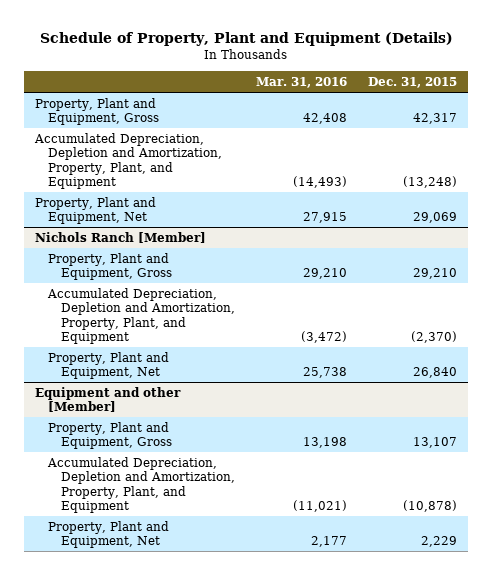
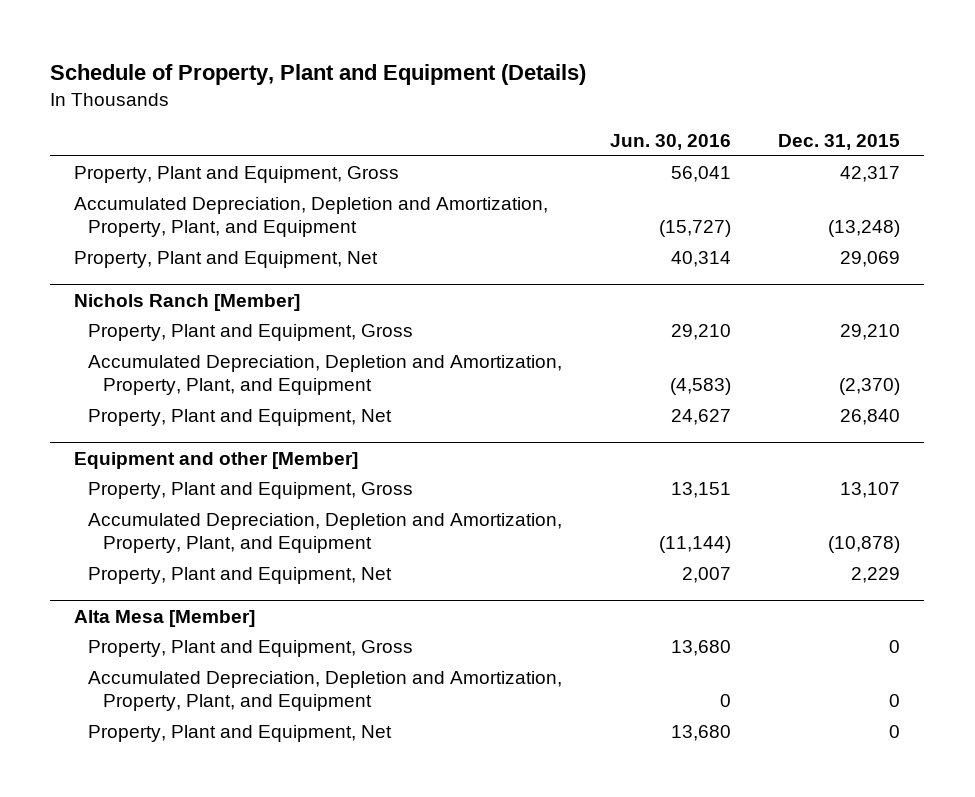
[255,77,347,89] Mar. 31, 2016 -> none
none -> [609,133,731,150] Jun. 30, 2016
none -> [74,609,256,627] Alta Mesa [Member]
none -> [88,639,414,657] Property, Plant and Equipment, Gross
none -> [88,670,563,712] Accumulated Depreciation, Depletion and Amortization, Property, Plant, and Equipment
none -> [88,724,393,742] Property, Plant and Equipment, Net

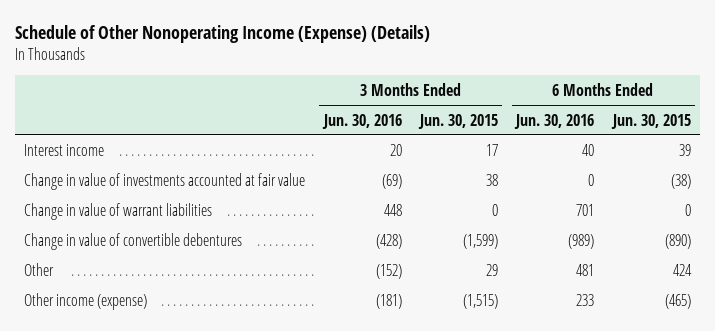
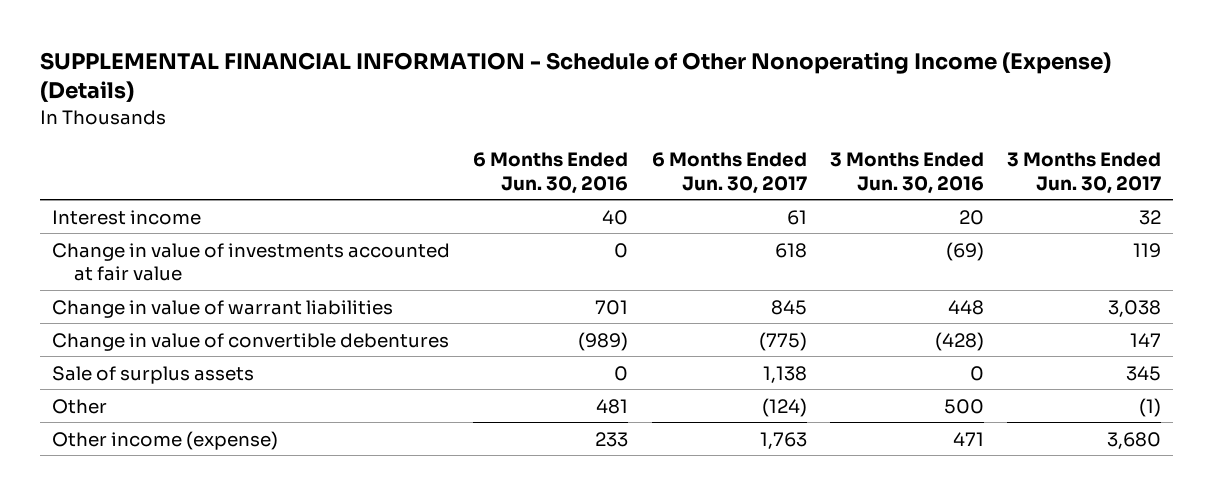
[14,24,430,43] Schedule of Other Nonoperating Income (Expense) (Details) -> [40,52,1112,103] SUPPLEMENTAL FINANCIAL INFORMATION - Schedule of Other Nonoperating Income (Expense) (Details)
[417,113,498,129] Jun. 30, 2015 -> none
[610,113,691,129] Jun. 30, 2015 -> none
none -> [651,152,807,194] 6 Months Ended Jun. 30, 2017
none -> [1007,152,1162,194] 3 Months Ended Jun. 30, 2017
none -> [51,365,254,384] Sale of surplus assets
[375,264,402,280] (152) -> [944,398,985,414] 500
[375,294,402,310] (181) -> [953,431,985,446] 471

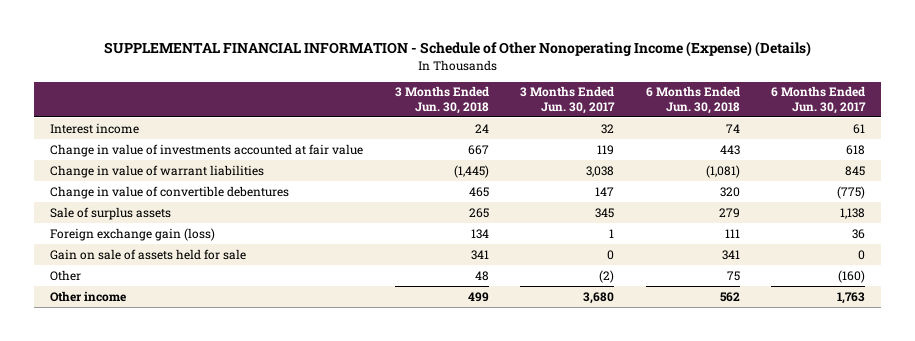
[473,152,629,194] 6 Months Ended Jun. 30, 2016 -> none
[830,152,985,194] 3 Months Ended Jun. 30, 2016 -> none
none -> [394,86,489,114] 3 Months Ended Jun. 30, 2018
none -> [645,86,740,114] 6 Months Ended Jun. 30, 2018
none -> [50,227,216,241] Foreign exchange gain (loss)
none -> [50,248,247,260] Gain on sale of assets held for sale
[761,397,807,417] (124) -> [838,269,866,283] (160)
[1139,397,1162,417] (1) -> [599,269,615,283] (2)
[51,430,278,450] Other income (expense) -> [50,290,127,302] Other income

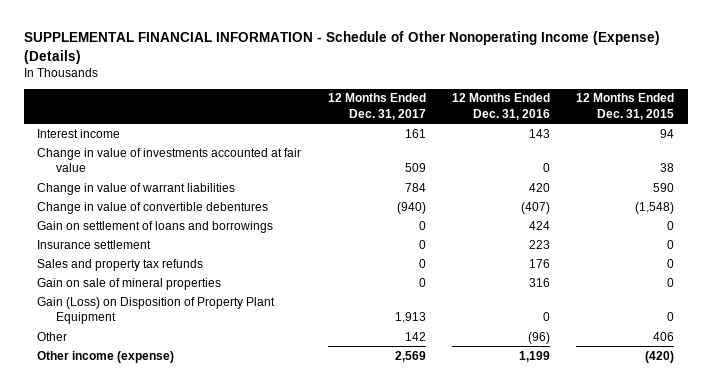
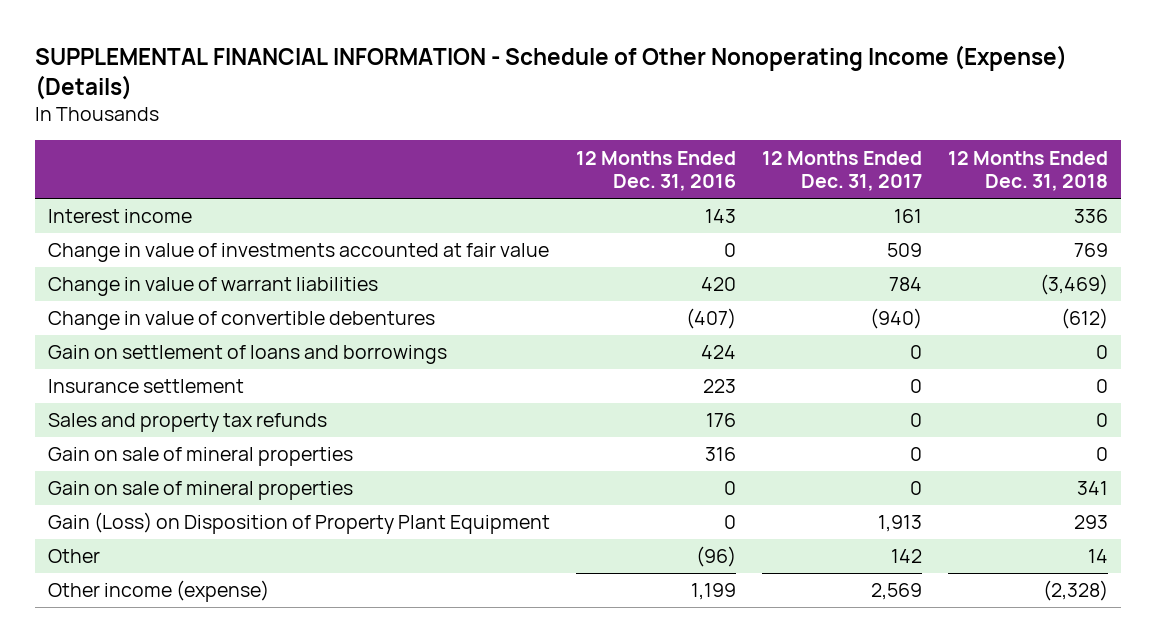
[576,93,675,120] 12 Months Ended Dec. 31, 2015 -> none
none -> [947,150,1108,192] 12 Months Ended Dec. 31, 2018
none -> [47,481,353,501] Gain on sale of mineral properties

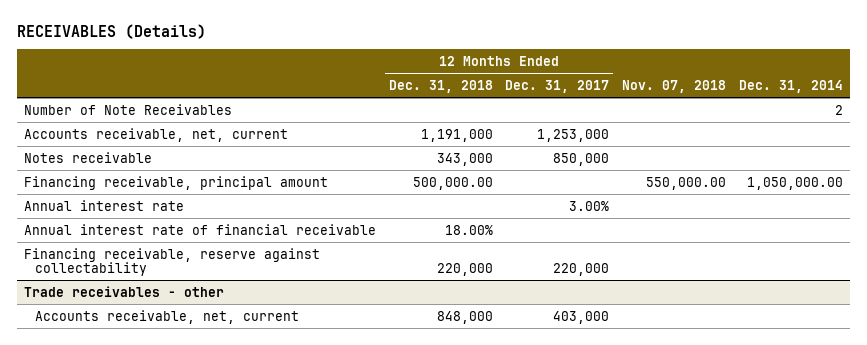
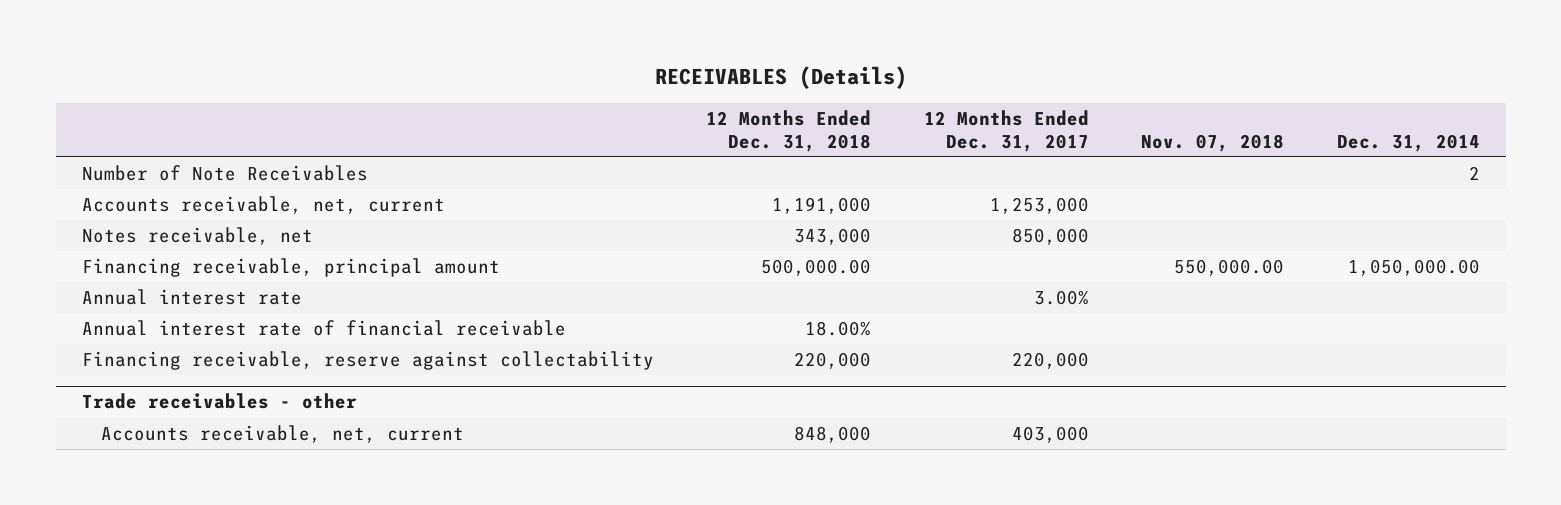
[23,151,152,163] Notes receivable -> [81,227,313,246] Notes receivable, net

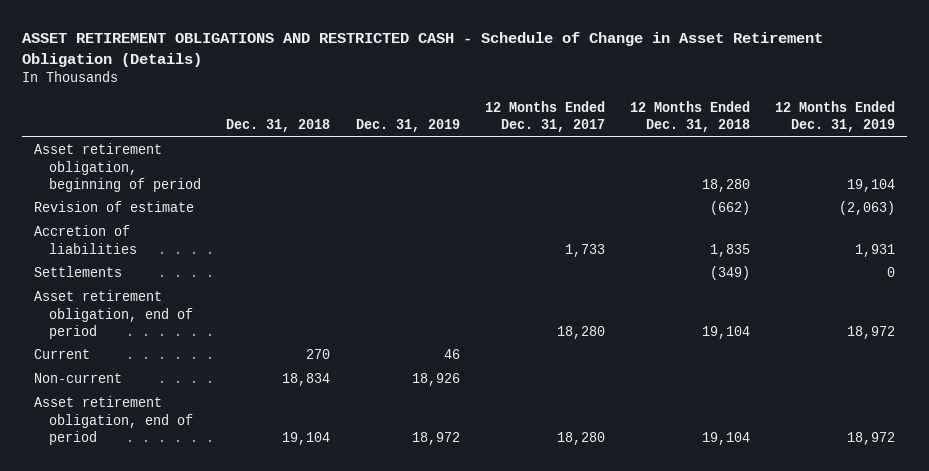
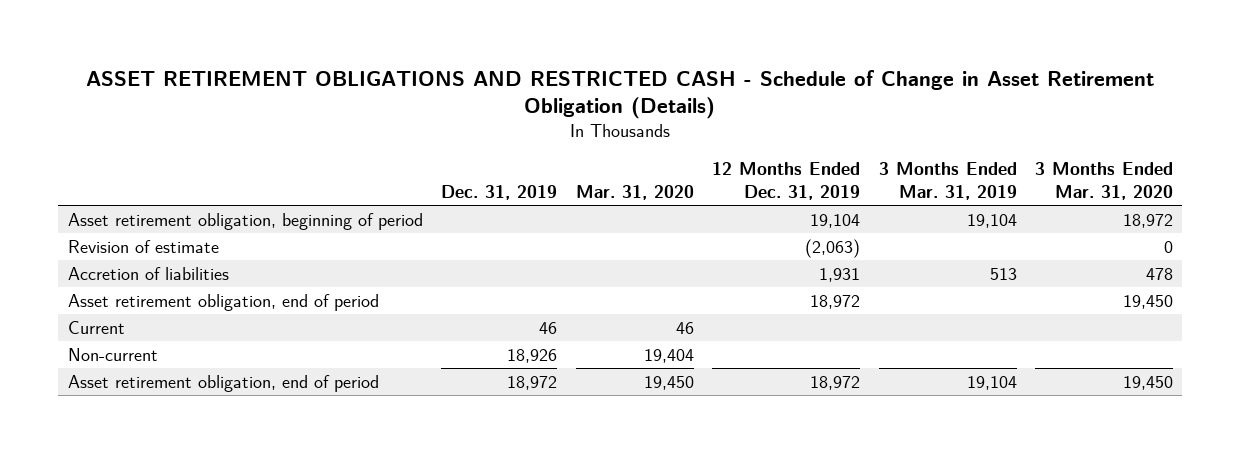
[226,119,331,133] Dec. 31, 2018 -> none
[484,101,605,133] 12 Months Ended Dec. 31, 2017 -> none
[629,101,750,133] 12 Months Ended Dec. 31, 2018 -> none
none -> [575,184,694,200] Mar. 31, 2020
none -> [878,162,1017,200] 3 Months Ended Mar. 31, 2019
none -> [1035,162,1174,200] 3 Months Ended Mar. 31, 2020
[34,266,123,278] Settlements -> none

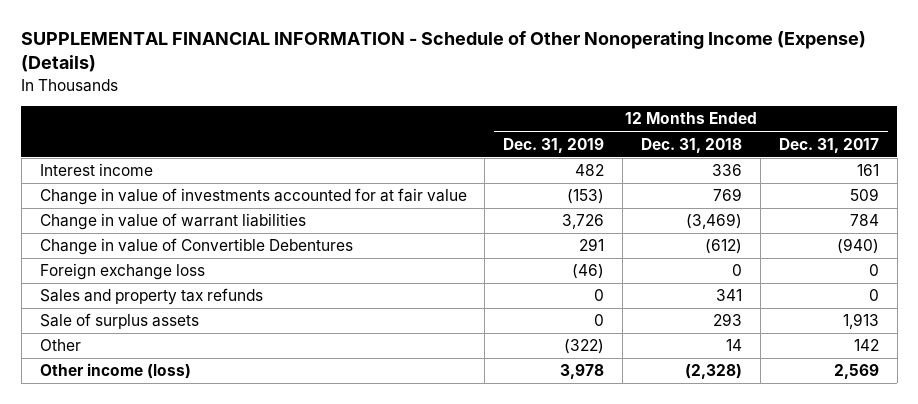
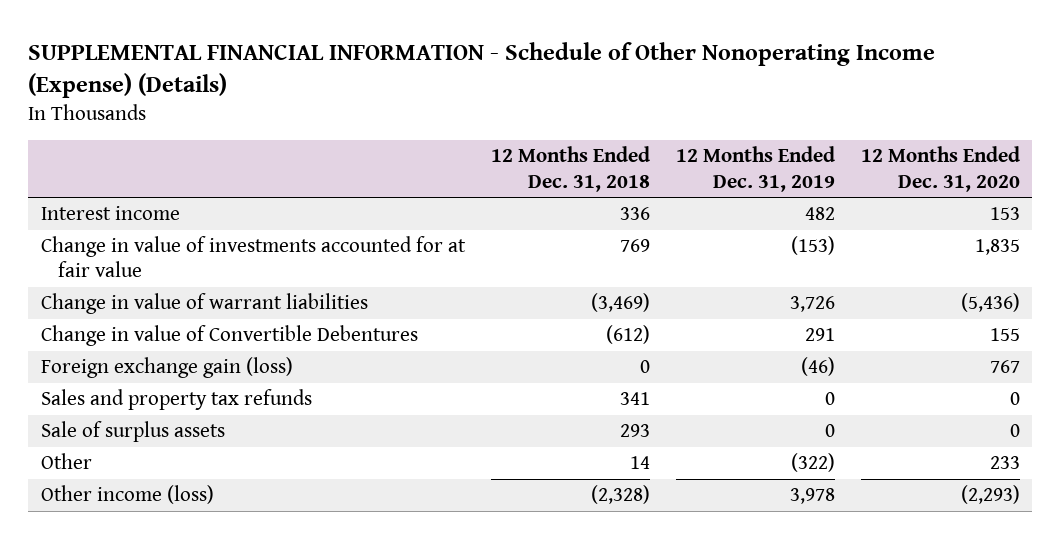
[778,137,879,153] Dec. 31, 2017 -> none
none -> [860,146,1020,192] 12 Months Ended Dec. 31, 2020
[39,263,205,281] Foreign exchange loss -> [41,357,294,379] Foreign exchange gain (loss)

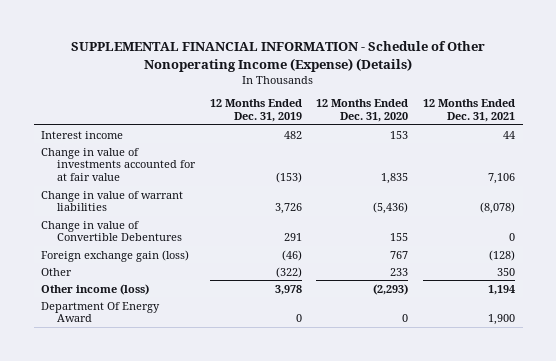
[490,146,650,192] 12 Months Ended Dec. 31, 2018 -> none
none -> [423,99,516,123] 12 Months Ended Dec. 31, 2021
[41,389,313,411] Sales and property tax refunds -> none
[41,421,226,443] Sale of surplus assets -> none
none -> [41,301,161,323] Department Of Energy Award

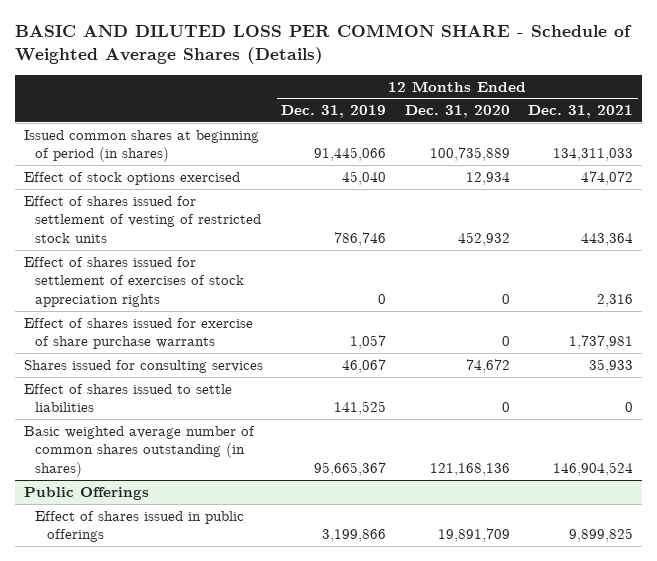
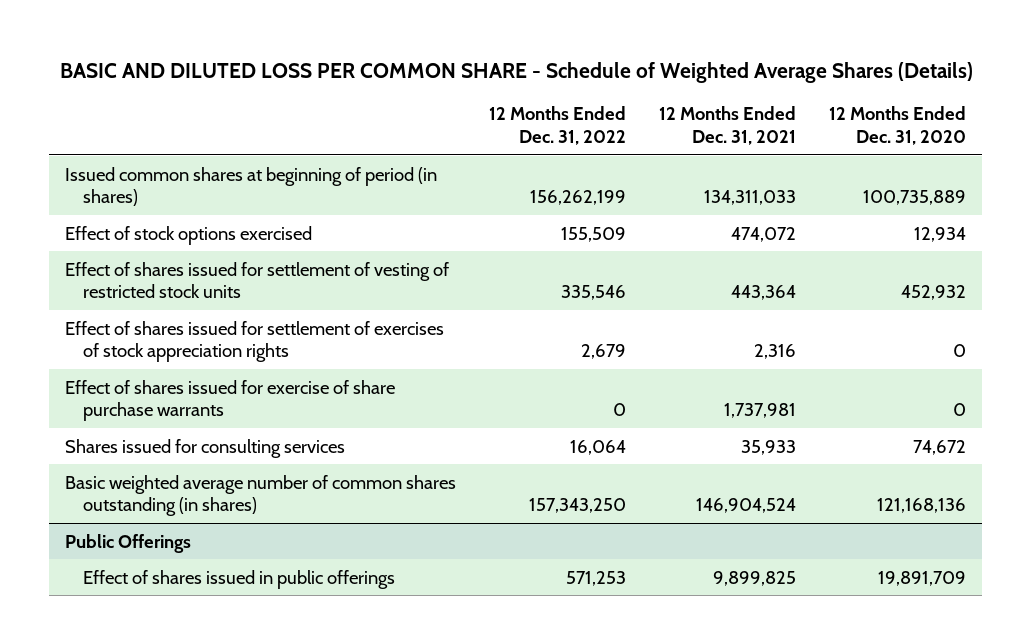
[281,105,387,119] Dec. 31, 2019 -> none
none -> [489,106,627,146] 12 Months Ended Dec. 31, 2022
[23,383,232,413] Effect of shares issued to settle liabilities -> none

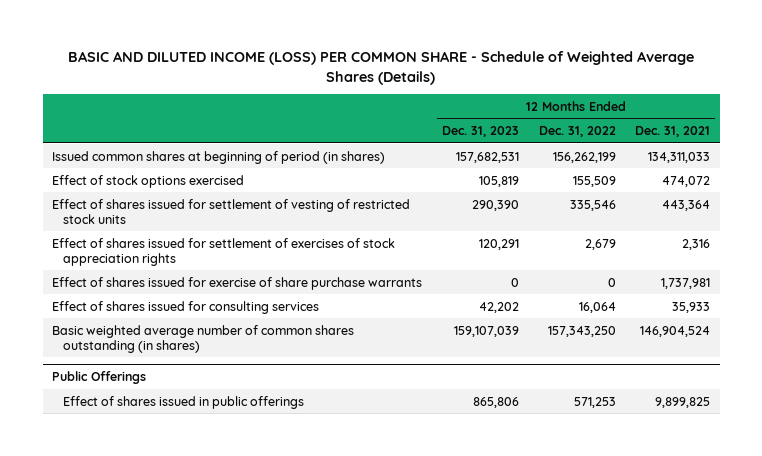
[59,61,973,83] BASIC AND DILUTED LOSS PER COMMON SHARE - Schedule of Weighted Average Shares (Details) -> [68,51,695,85] BASIC AND DILUTED INCOME (LOSS) PER COMMON SHARE - Schedule of Weighted Average Shares (Details)
[828,106,966,146] 12 Months Ended Dec. 31, 2020 -> none
none -> [441,126,519,138] Dec. 31, 2023
[65,438,346,458] Shares issued for consulting services -> [52,300,320,314] Effect of shares issued for consulting services

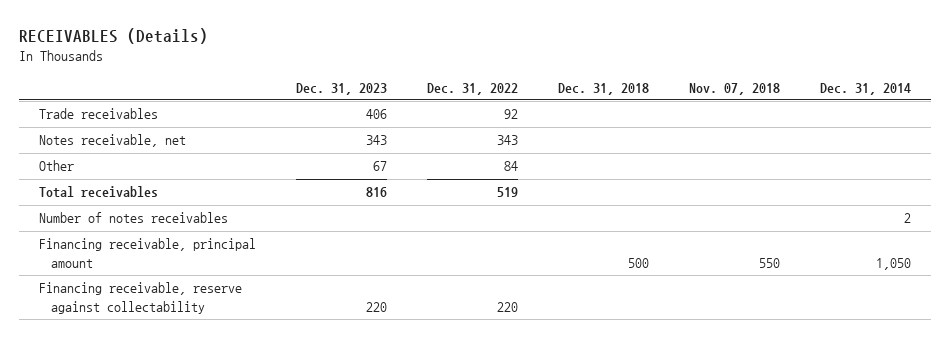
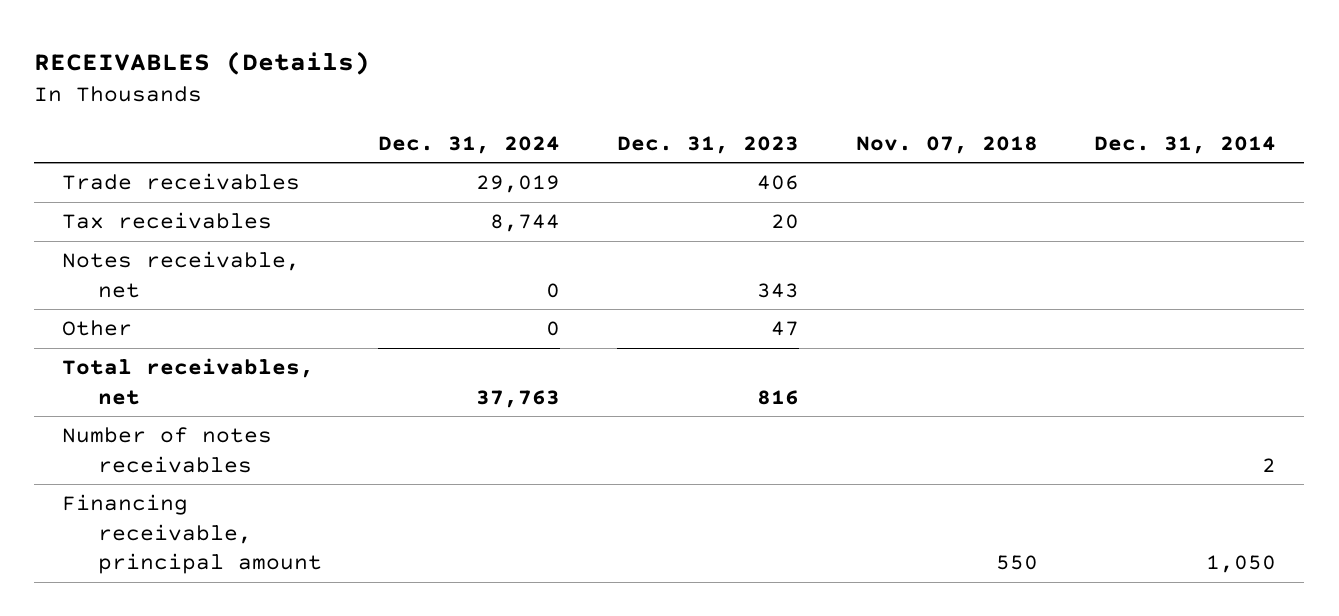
[426,82,518,95] Dec. 31, 2022 -> none
[557,82,649,95] Dec. 31, 2018 -> none
none -> [378,136,561,155] Dec. 31, 2024
none -> [62,212,273,230] Tax receivables
[372,161,387,172] 67 -> [770,321,799,337] 47
[38,186,158,199] Total receivables -> [62,358,315,405] Total receivables, net
[38,282,242,314] Financing receivable, reserve against collectability -> none

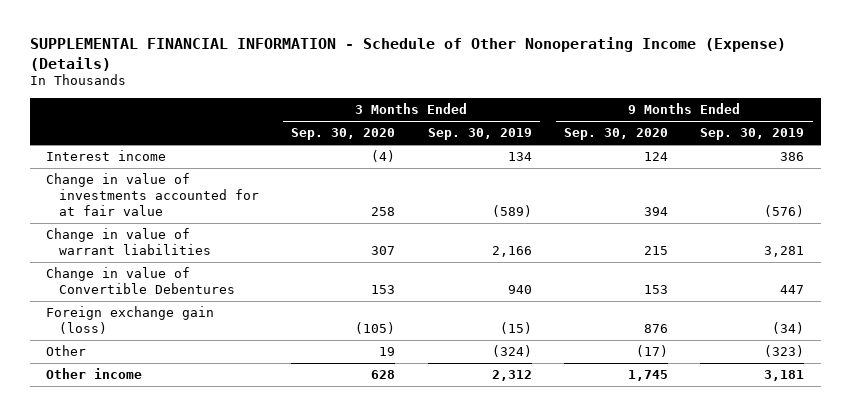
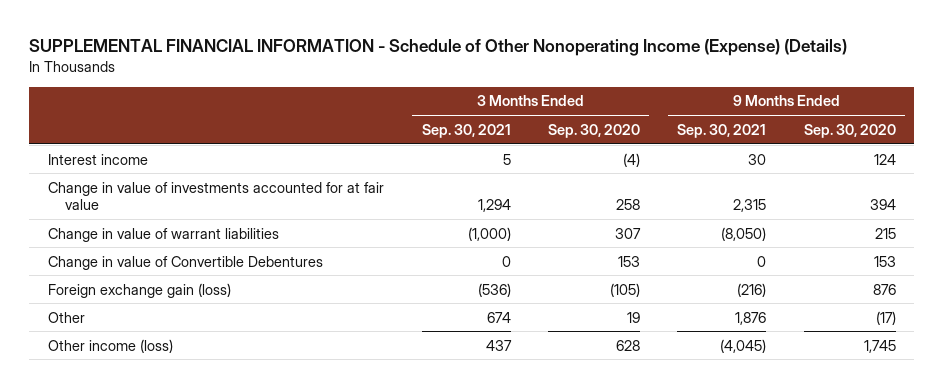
[427,128,532,141] Sep. 30, 2019 -> none
[700,128,805,141] Sep. 30, 2019 -> none
none -> [421,123,511,138] Sep. 30, 2021
none -> [677,123,767,138] Sep. 30, 2021
[46,368,143,380] Other income -> [48,338,174,353] Other income (loss)

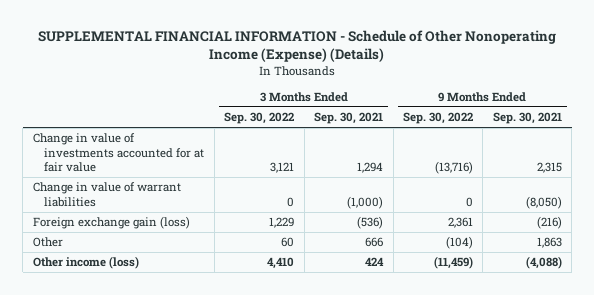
[547,123,640,138] Sep. 30, 2020 -> none
[803,123,896,138] Sep. 30, 2020 -> none
none -> [224,112,295,125] Sep. 30, 2022
none -> [402,112,473,125] Sep. 30, 2022
[48,153,149,165] Interest income -> none
[48,255,324,270] Change in value of Convertible Debentures -> none
[486,311,511,323] 674 -> [365,237,384,248] 666
[735,311,767,325] 1,876 -> [536,237,562,249] 1,863
[485,339,512,351] 437 -> [365,257,385,267] 424
[720,338,767,353] (4,045) -> [525,256,562,270] (4,088)

